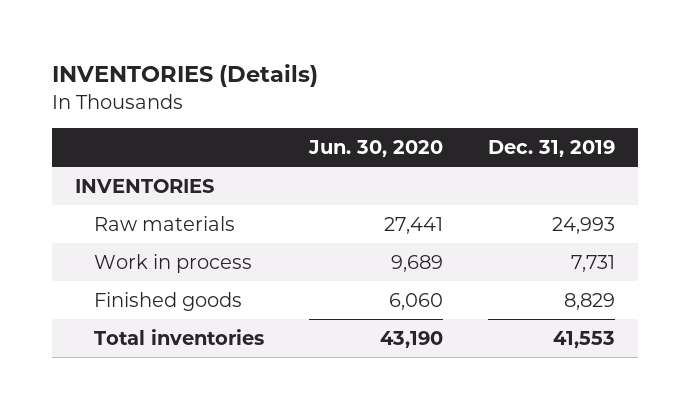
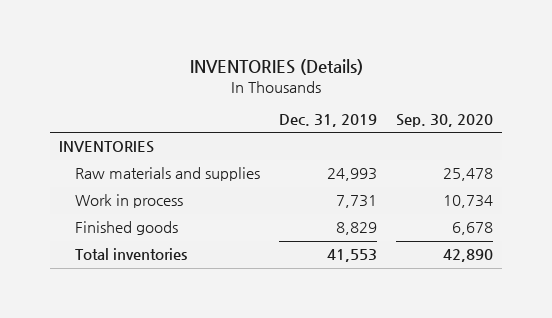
[307,139,443,157] Jun. 30, 2020 -> none
none -> [396,114,494,128] Sep. 30, 2020
[93,215,235,231] Raw materials -> [75,167,261,182] Raw materials and supplies

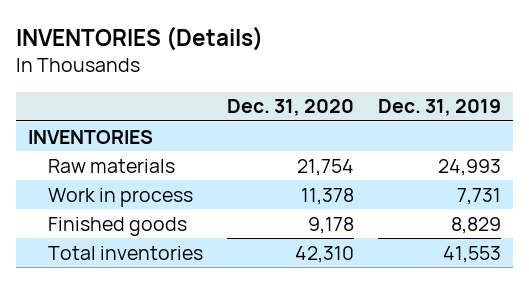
[396,114,494,128] Sep. 30, 2020 -> none
none -> [226,99,354,117] Dec. 31, 2020
[75,167,261,182] Raw materials and supplies -> [47,158,175,173] Raw materials

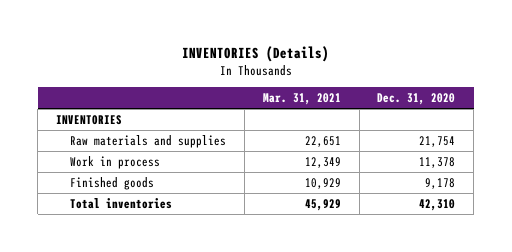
[377,99,501,117] Dec. 31, 2019 -> none
none -> [262,93,341,106] Mar. 31, 2021
[47,158,175,173] Raw materials -> [70,134,227,148] Raw materials and supplies

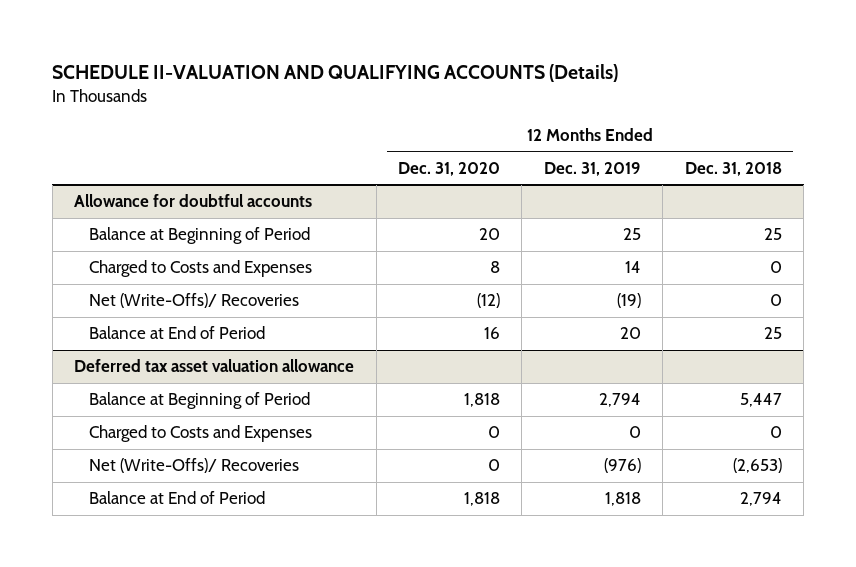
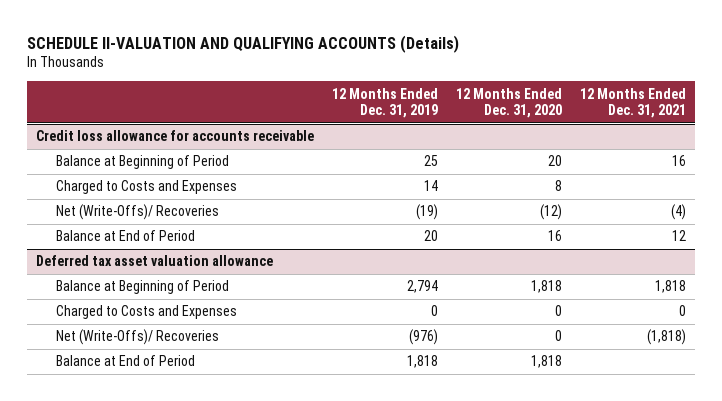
[684,162,782,177] Dec. 31, 2018 -> none
none -> [580,87,687,118] 12 Months Ended Dec. 31, 2021
[74,194,313,208] Allowance for doubtful accounts -> [36,130,315,142] Credit loss allowance for accounts receivable

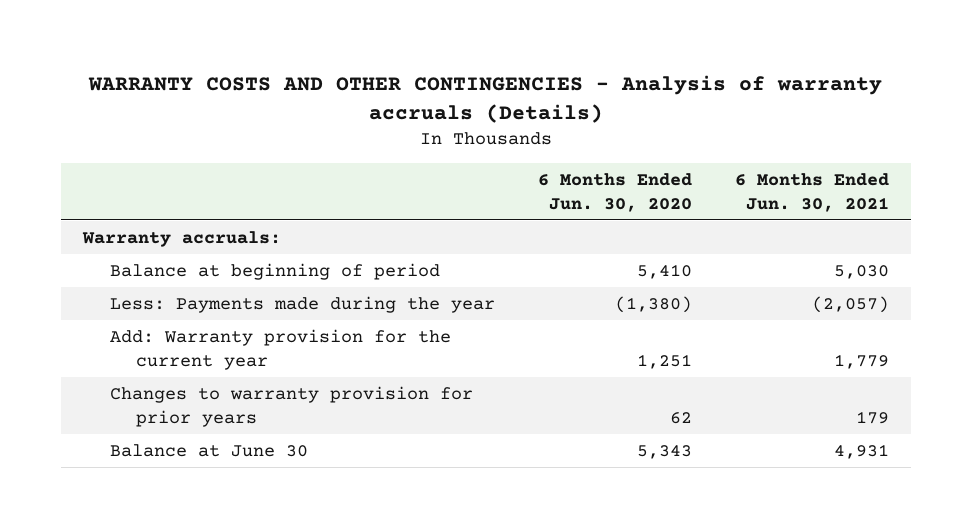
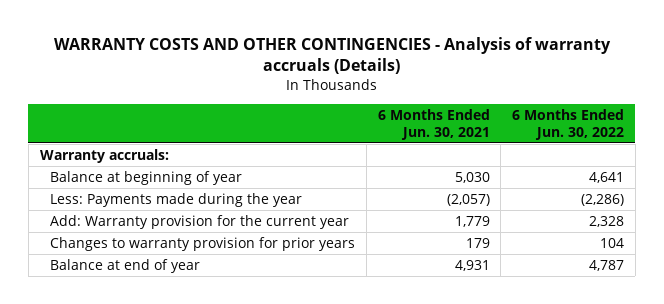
[537,172,692,212] 6 Months Ended Jun. 30, 2020 -> none
none -> [512,108,625,140] 6 Months Ended Jun. 30, 2022
[109,262,440,280] Balance at beginning of period -> [50,170,243,185] Balance at beginning of year
[109,443,308,457] Balance at June 30 -> [50,258,201,273] Balance at end of year

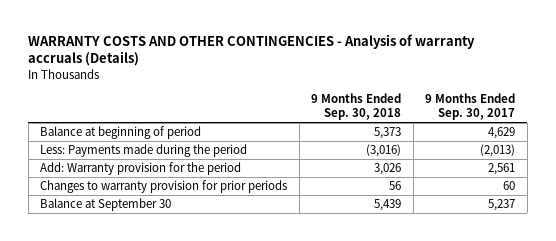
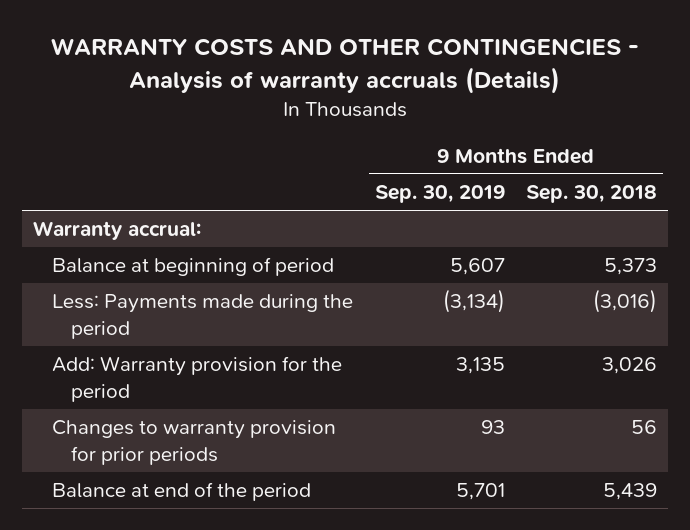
[425,93,516,120] 9 Months Ended Sep. 30, 2017 -> none
none -> [374,185,505,204] Sep. 30, 2019
none -> [33,221,202,241] Warranty accrual:
[40,198,172,212] Balance at September 30 -> [51,482,311,502] Balance at end of the period

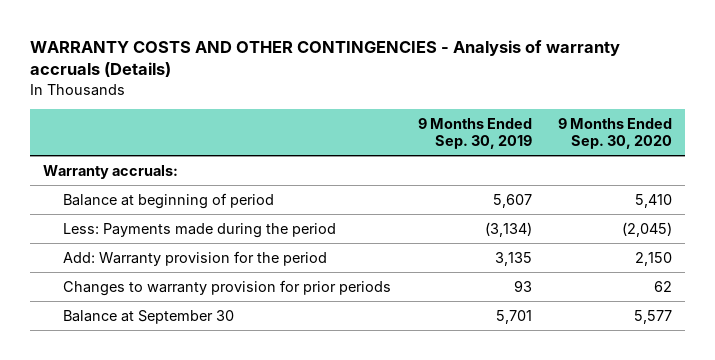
[526,185,658,204] Sep. 30, 2018 -> none
none -> [557,117,672,150] 9 Months Ended Sep. 30, 2020
[33,221,202,241] Warranty accrual: -> [43,164,179,179] Warranty accruals:
[51,482,311,502] Balance at end of the period -> [63,309,235,324] Balance at September 30

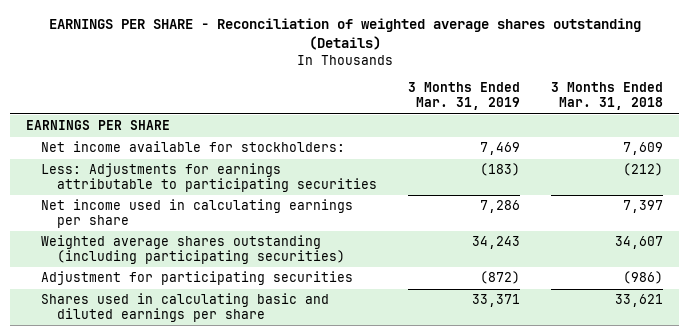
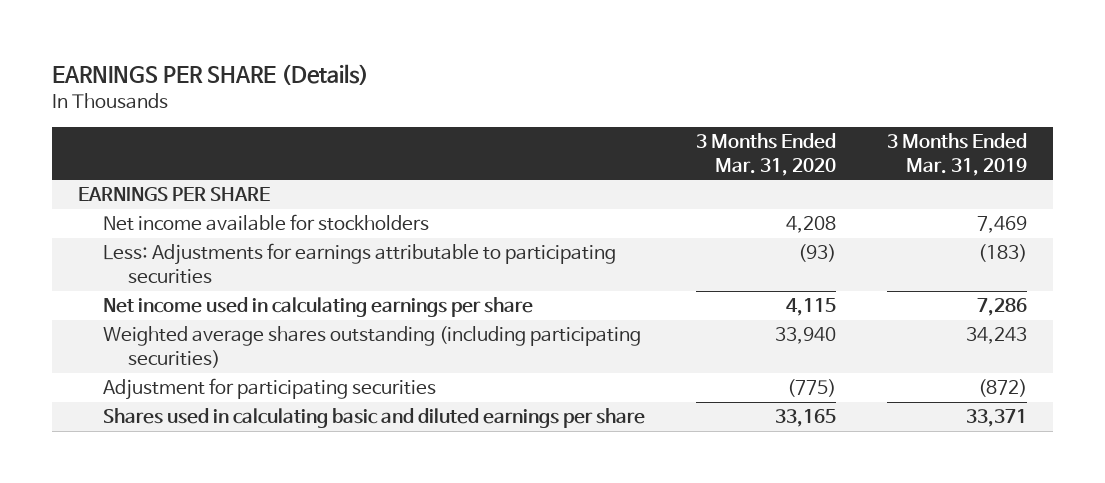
[48,18,641,51] EARNINGS PER SHARE - Reconciliation of weighted average shares outstanding (Details) -> [52,63,370,85] EARNINGS PER SHARE (Details)
[551,82,664,111] 3 Months Ended Mar. 31, 2018 -> none
none -> [696,133,837,176] 3 Months Ended Mar. 31, 2020
[41,141,346,153] Net income available for stockholders: -> [102,214,429,232] Net income available for stockholders

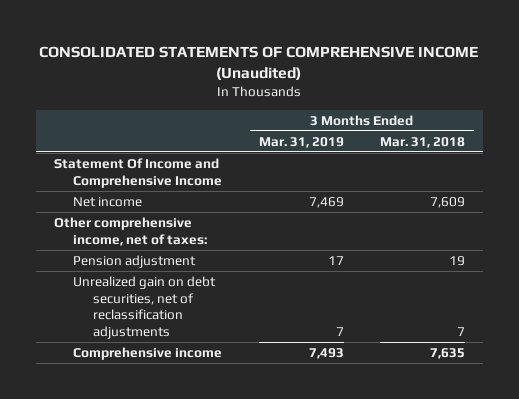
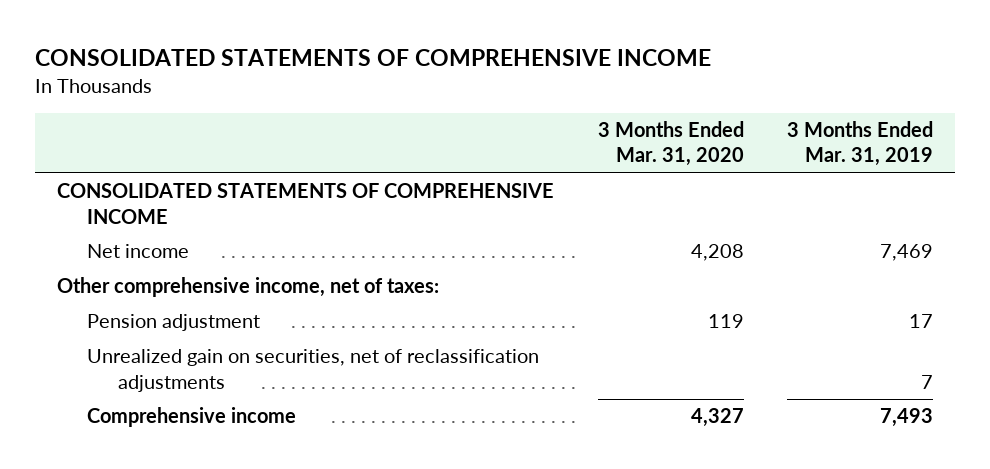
[39,45,479,81] CONSOLIDATED STATEMENTS OF COMPREHENSIVE INCOME (Unaudited) -> [34,48,711,66] CONSOLIDATED STATEMENTS OF COMPREHENSIVE INCOME
[379,136,465,148] Mar. 31, 2018 -> none
none -> [597,121,744,167] 3 Months Ended Mar. 31, 2020
[54,157,223,188] Statement Of Income and Comprehensive Income -> [56,183,554,224] CONSOLIDATED STATEMENTS OF COMPREHENSIVE INCOME
[73,275,217,340] Unrealized gain on debt securities, net of reclassification adjustments -> [87,349,540,392] Unrealized gain on securities, net of reclassification adjustments

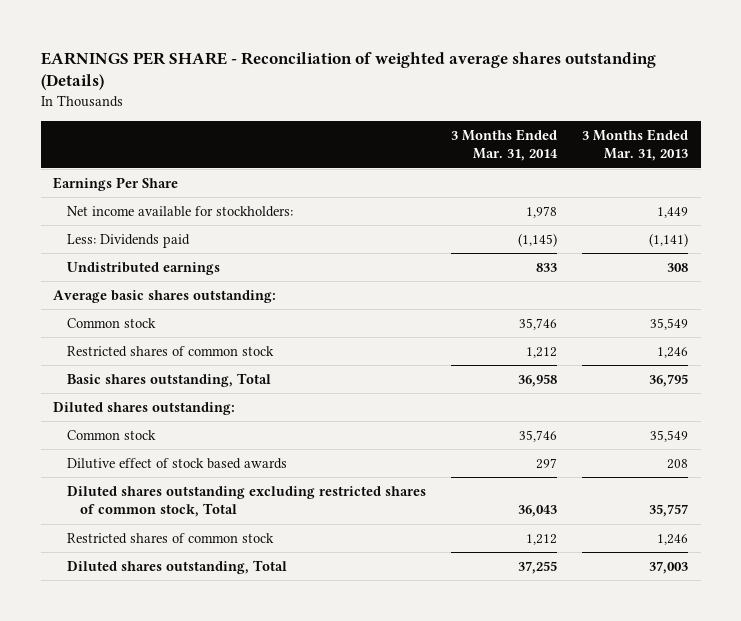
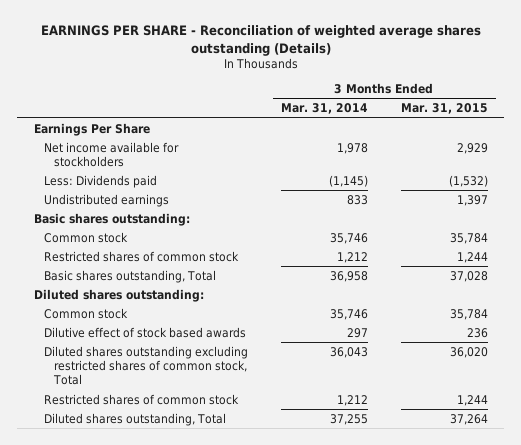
[582,128,689,162] 3 Months Ended Mar. 31, 2013 -> none
none -> [400,103,488,115] Mar. 31, 2015
[66,205,293,217] Net income available for stockholders: -> [43,141,179,167] Net income available for stockholders
[53,289,277,303] Average basic shares outstanding: -> [33,212,190,226] Basic shares outstanding:

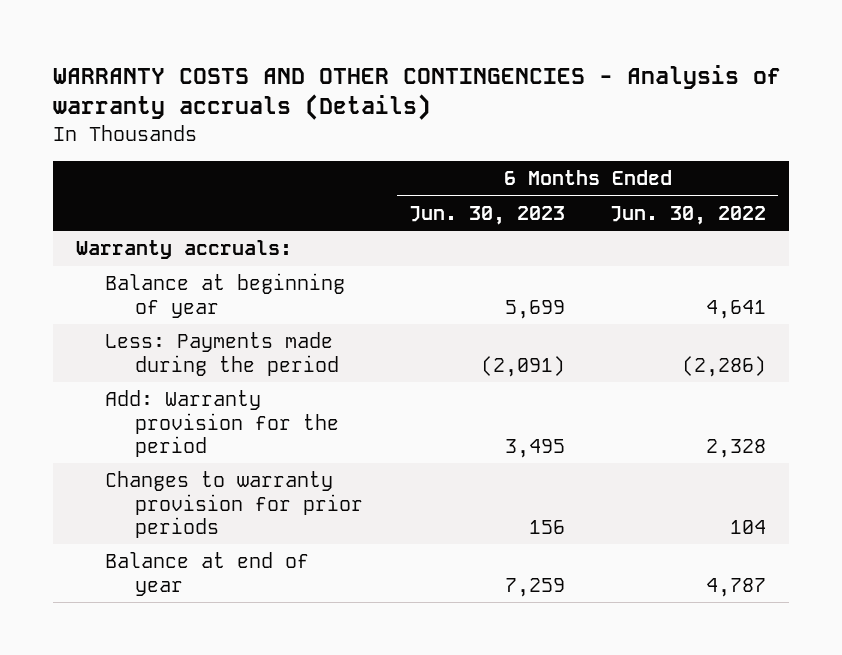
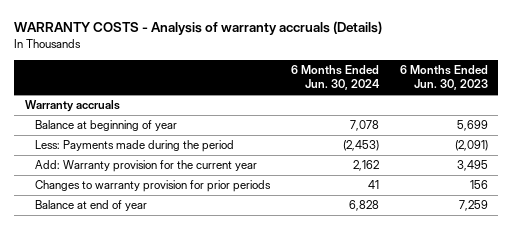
[52,64,781,121] WARRANTY COSTS AND OTHER CONTINGENCIES - Analysis of warranty accruals (Details) -> [14,21,383,36] WARRANTY COSTS - Analysis of warranty accruals (Details)
[610,205,767,225] Jun. 30, 2022 -> none
none -> [291,64,381,91] 6 Months Ended Jun. 30, 2024
[75,240,292,260] Warranty accruals: -> [24,100,120,113] Warranty accruals
[105,390,339,457] Add: Warranty provision for the period -> [35,160,258,173] Add: Warranty provision for the current year

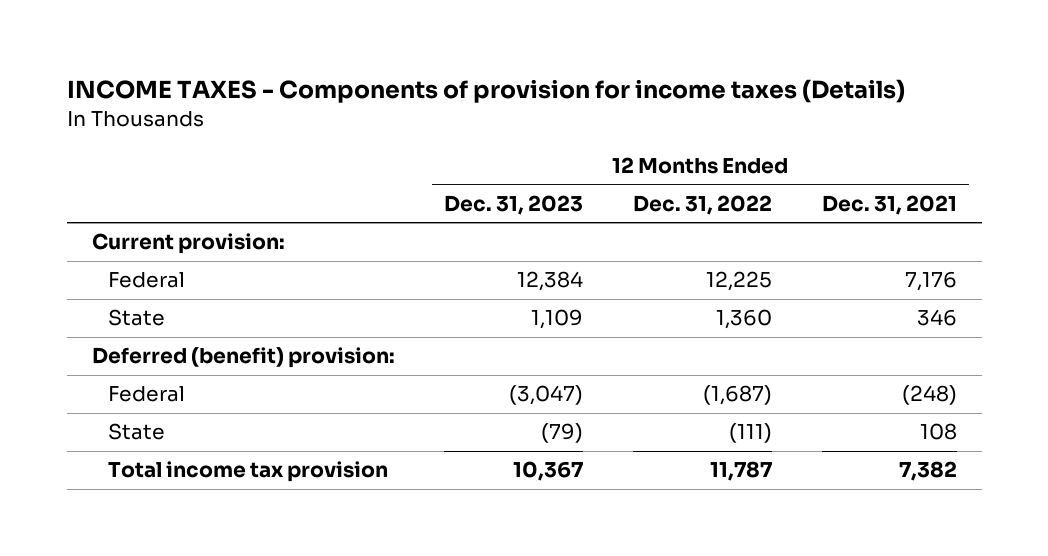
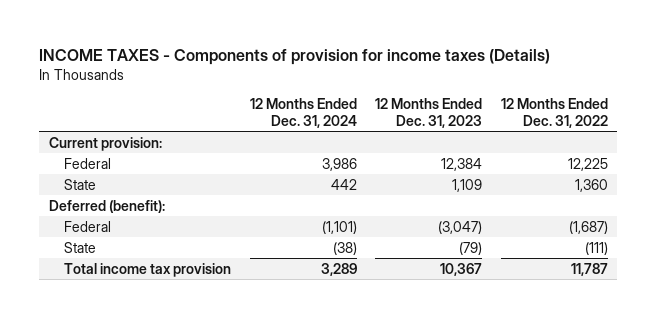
[821,194,957,215] Dec. 31, 2021 -> none
none -> [249,97,357,129] 12 Months Ended Dec. 31, 2024
[91,347,395,369] Deferred (benefit) provision: -> [48,199,165,213] Deferred (benefit):

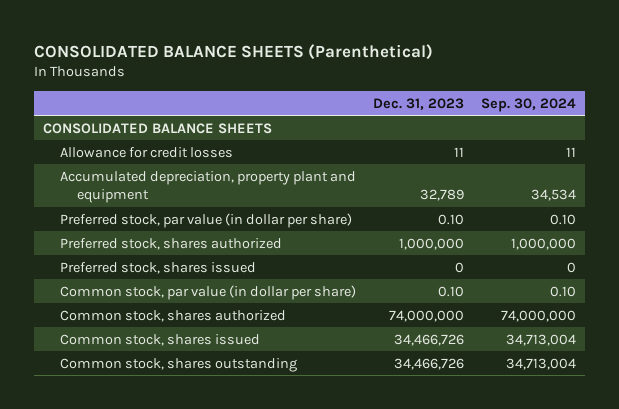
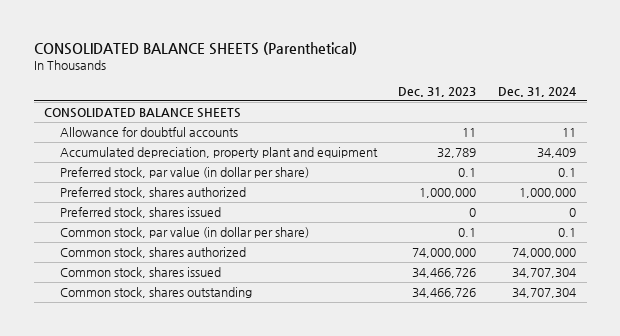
[481,97,577,112] Sep. 30, 2024 -> none
none -> [497,87,576,98] Dec. 31, 2024
[59,146,233,158] Allowance for credit losses -> none
none -> [59,127,238,138] Allowance for doubtful accounts
[438,213,465,225] 0.10 -> [458,168,477,178] 0.1
[438,285,465,297] 0.10 -> [458,228,477,238] 0.1

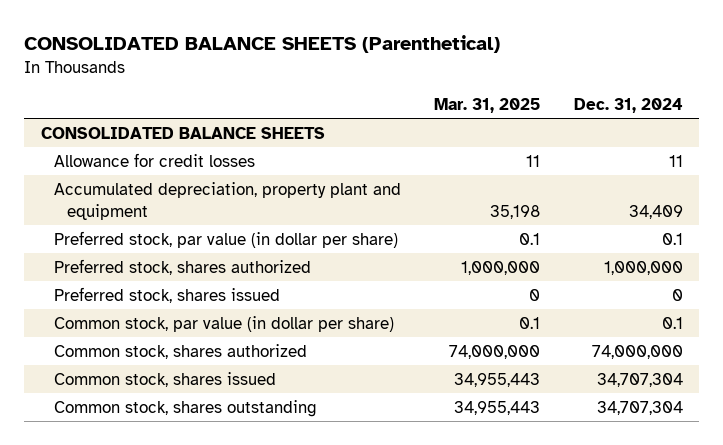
[398,87,477,98] Dec. 31, 2023 -> none
none -> [434,97,541,113] Mar. 31, 2025
[59,127,238,138] Allowance for doubtful accounts -> none
none -> [53,152,255,167] Allowance for credit losses

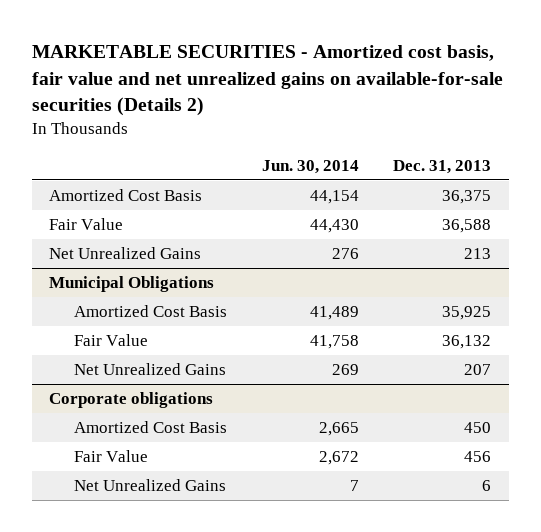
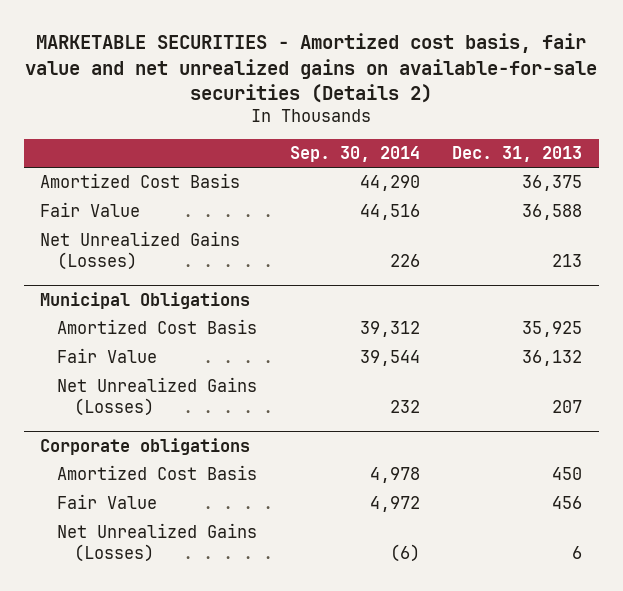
[261,159,359,174] Jun. 30, 2014 -> none
none -> [289,146,420,163] Sep. 30, 2014
[49,246,202,259] Net Unrealized Gains -> [40,231,241,271] Net Unrealized Gains (Losses)
[73,362,226,375] Net Unrealized Gains -> [57,377,258,417] Net Unrealized Gains (Losses)
[73,478,226,491] Net Unrealized Gains -> [57,523,258,563] Net Unrealized Gains (Losses)

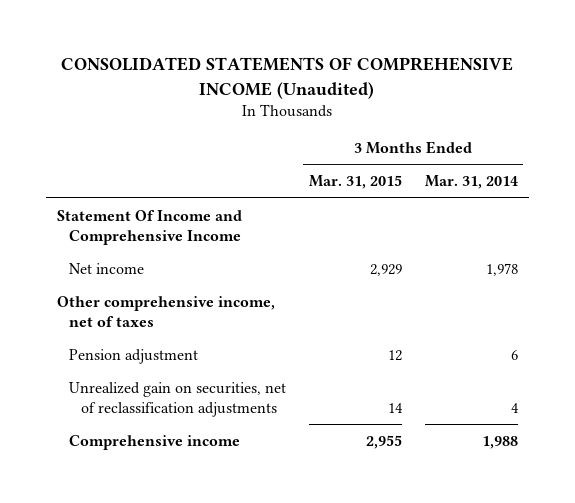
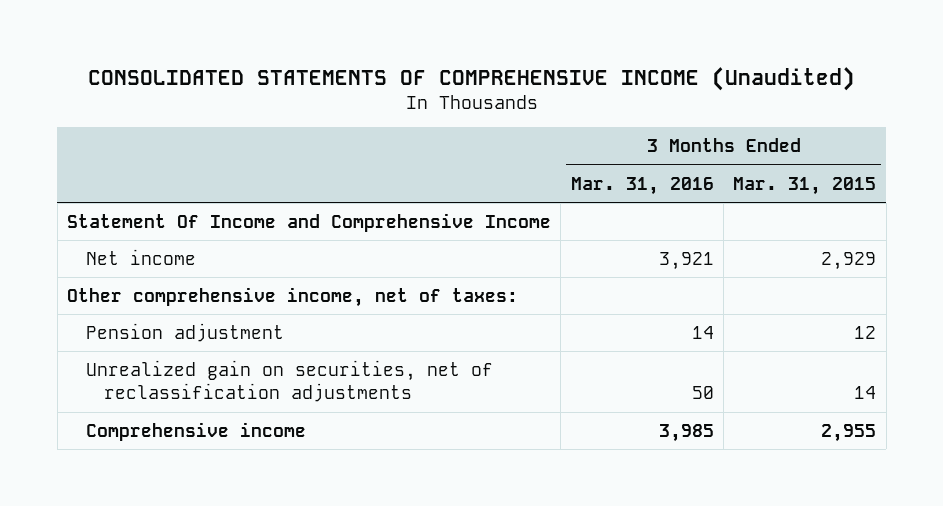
[424,175,518,190] Mar. 31, 2014 -> none
none -> [570,176,714,195] Mar. 31, 2016
[57,295,276,327] Other comprehensive income, net of taxes -> [67,286,519,307] Other comprehensive income, net of taxes:

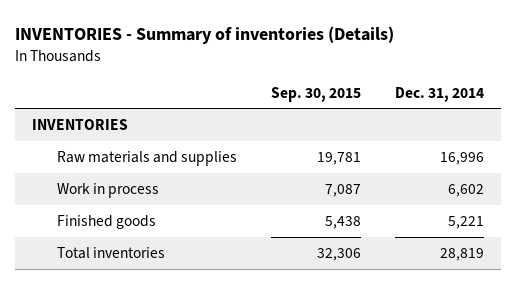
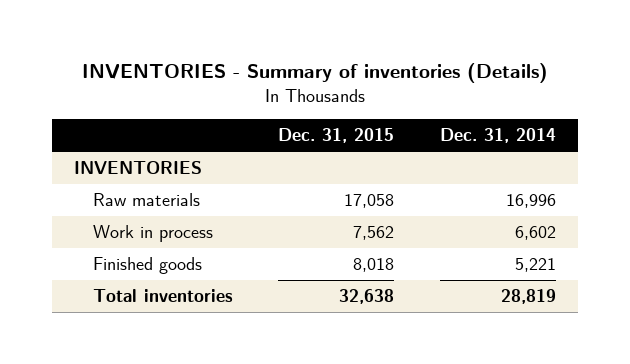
[271,86,362,102] Sep. 30, 2015 -> none
none -> [278,128,395,144] Dec. 31, 2015
[57,151,238,167] Raw materials and supplies -> [92,193,200,207] Raw materials

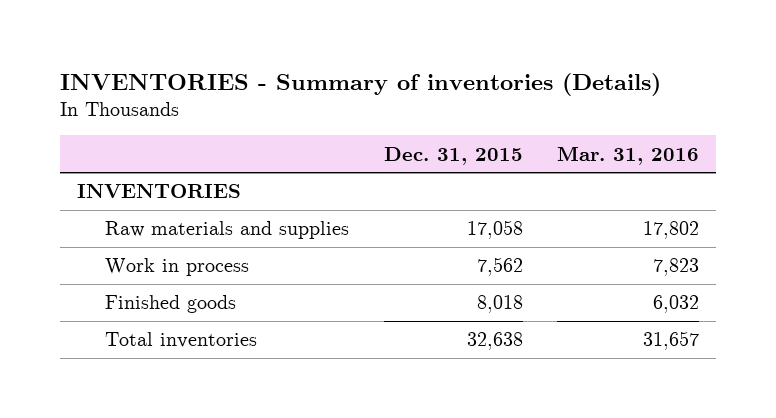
[439,128,556,144] Dec. 31, 2014 -> none
none -> [557,145,700,165] Mar. 31, 2016
[92,193,200,207] Raw materials -> [105,221,350,240] Raw materials and supplies

